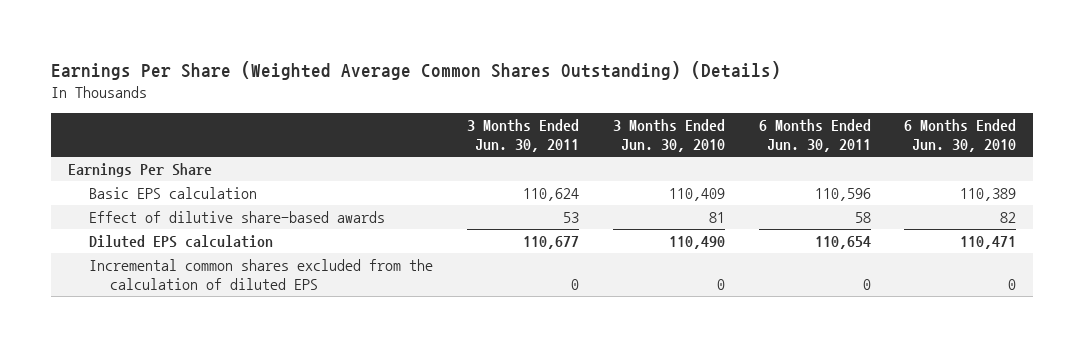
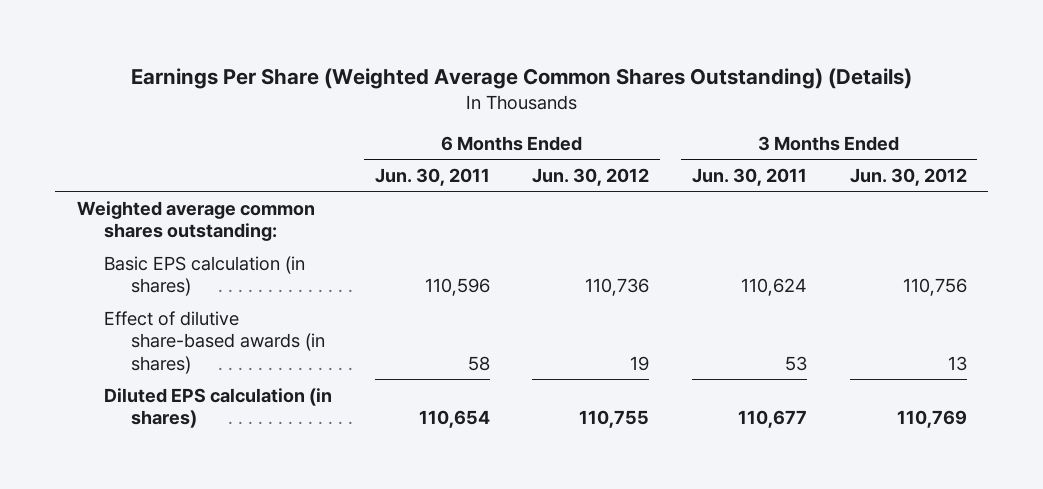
[612,119,725,153] 3 Months Ended Jun. 30, 2010 -> none
[904,119,1017,153] 6 Months Ended Jun. 30, 2010 -> none
none -> [532,167,650,186] Jun. 30, 2012
none -> [849,167,967,186] Jun. 30, 2012
[67,163,212,178] Earnings Per Share -> none
[89,259,434,291] Incremental common shares excluded from the calculation of diluted EPS -> none
none -> [76,200,315,242] Weighted average common shares outstanding:
[89,187,258,200] Basic EPS calculation -> [103,255,305,297] Basic EPS calculation (in shares)
[89,211,386,224] Effect of dilutive share-based awards -> [103,310,326,374] Effect of dilutive share-based awards (in shares)
[89,235,274,249] Diluted EPS calculation -> [103,387,332,429] Diluted EPS calculation (in shares)

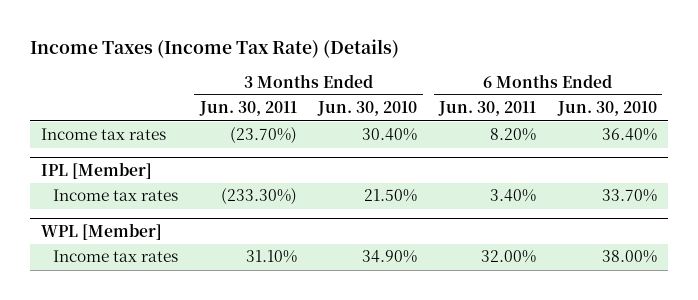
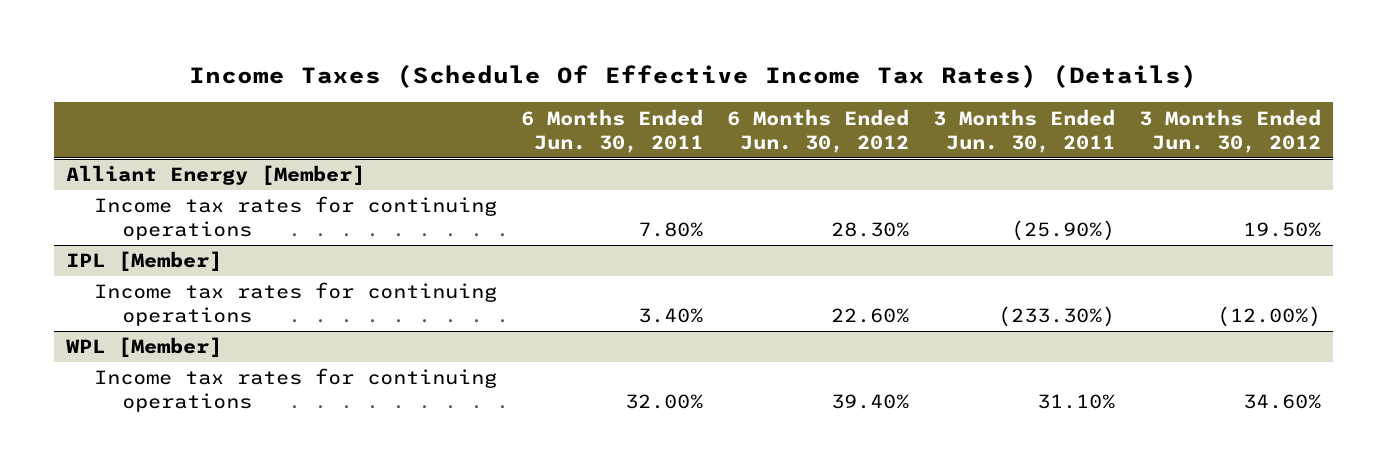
[30,38,400,58] Income Taxes (Income Tax Rate) (Details) -> [189,64,1198,89] Income Taxes (Schedule Of Effective Income Tax Rates) (Details)
[317,101,418,117] Jun. 30, 2010 -> none
[556,101,657,117] Jun. 30, 2010 -> none
none -> [727,108,910,153] 6 Months Ended Jun. 30, 2012
none -> [1138,108,1321,153] 3 Months Ended Jun. 30, 2012
none -> [65,165,365,186] Alliant Energy [Member]
[41,128,167,141] Income tax rates -> [94,196,498,241] Income tax rates for continuing operations
[229,127,297,145] (23.70%) -> [1010,220,1115,242] (25.90%)
[490,128,537,142] 8.20% -> [638,222,704,238] 7.80%
[53,189,179,202] Income tax rates -> [94,282,498,327] Income tax rates for continuing operations
[53,250,179,263] Income tax rates -> [94,368,498,413] Income tax rates for continuing operations

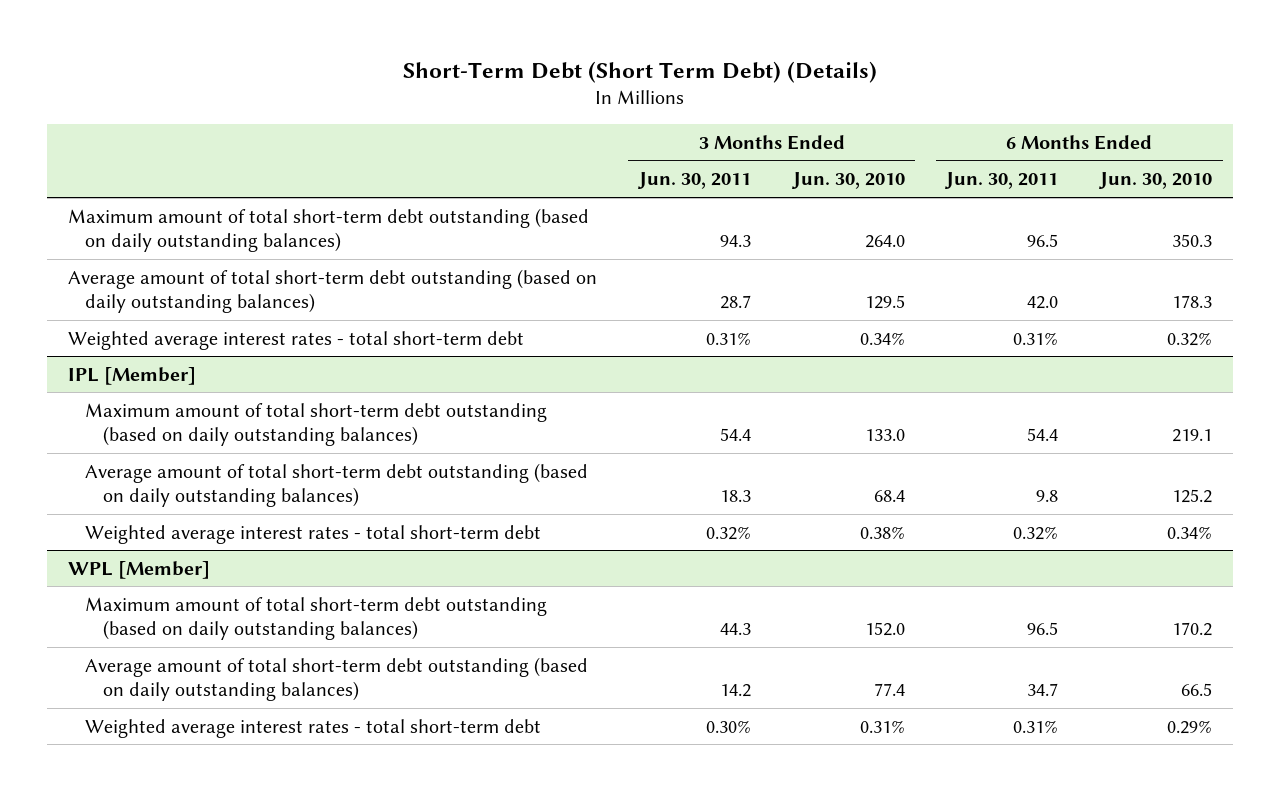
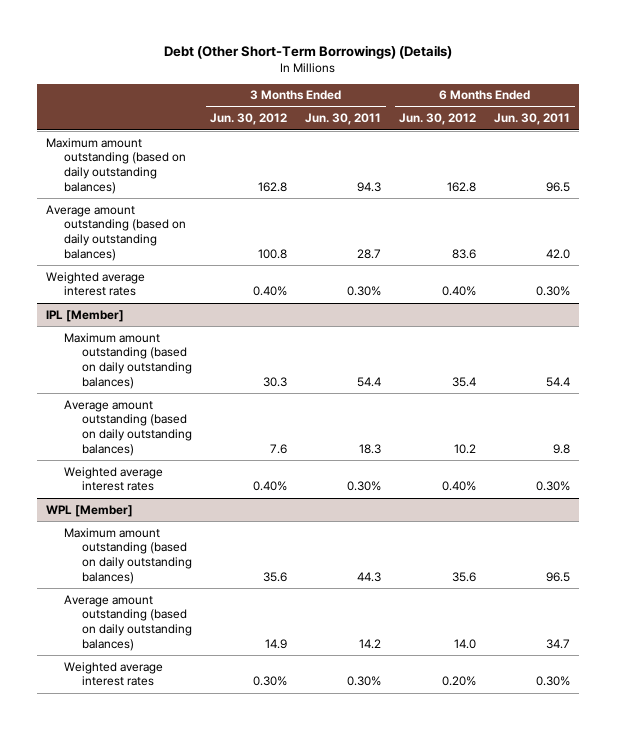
[403,60,878,83] Short-Term Debt (Short Term Debt) (Details) -> [164,44,453,59] Debt (Other Short-Term Borrowings) (Details)
[790,172,905,190] Jun. 30, 2010 -> none
[1098,172,1213,190] Jun. 30, 2010 -> none
none -> [210,113,288,126] Jun. 30, 2012
none -> [399,113,477,126] Jun. 30, 2012
[67,207,589,253] Maximum amount of total short-term debt outstanding (based on daily outstanding balances) -> [46,137,187,194] Maximum amount outstanding (based on daily outstanding balances)
[67,268,597,314] Average amount of total short-term debt outstanding (based on daily outstanding balances) -> [46,204,187,261] Average amount outstanding (based on daily outstanding balances)
[67,330,524,350] Weighted average interest rates - total short-term debt -> [46,271,146,297] Weighted average interest rates
[705,331,751,345] 0.31% -> [347,286,382,297] 0.30%
[1013,331,1059,345] 0.31% -> [536,286,571,297] 0.30%
[85,402,548,447] Maximum amount of total short-term debt outstanding (based on daily outstanding balances) -> [64,332,193,389] Maximum amount outstanding (based on daily outstanding balances)
[85,462,589,508] Average amount of total short-term debt outstanding (based on daily outstanding balances) -> [64,399,193,456] Average amount outstanding (based on daily outstanding balances)
[85,524,542,544] Weighted average interest rates - total short-term debt -> [64,466,164,492] Weighted average interest rates
[705,525,751,540] 0.32% -> [347,481,382,492] 0.30%
[1013,525,1059,540] 0.32% -> [536,481,571,492] 0.30%
[85,596,548,641] Maximum amount of total short-term debt outstanding (based on daily outstanding balances) -> [64,527,193,584] Maximum amount outstanding (based on daily outstanding balances)
[85,656,589,702] Average amount of total short-term debt outstanding (based on daily outstanding balances) -> [64,594,193,651] Average amount outstanding (based on daily outstanding balances)
[85,718,542,738] Weighted average interest rates - total short-term debt -> [64,661,164,687] Weighted average interest rates
[1013,719,1059,733] 0.31% -> [536,676,571,687] 0.30%

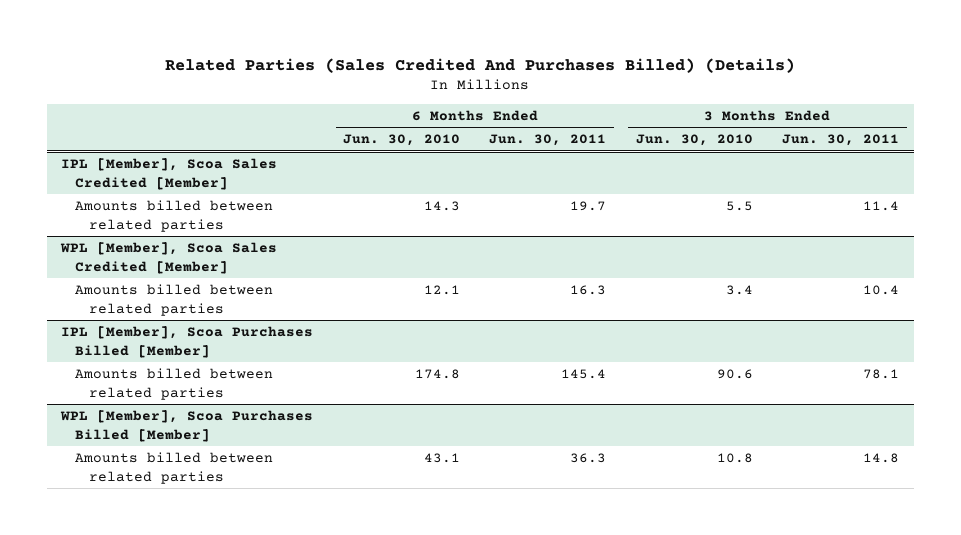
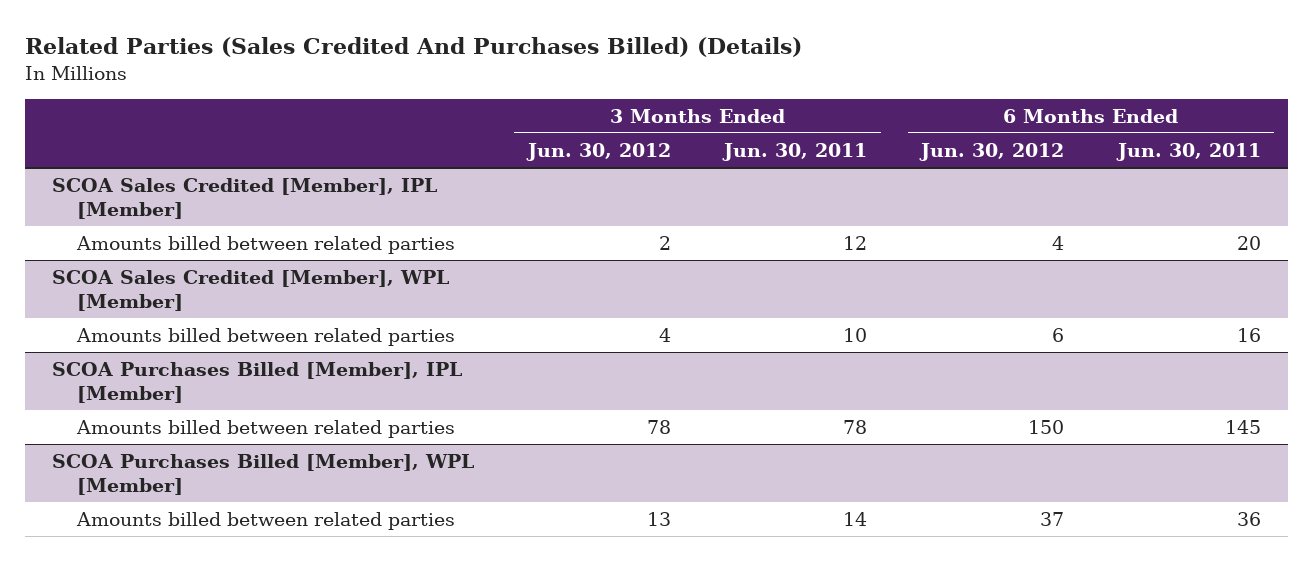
[342,134,460,147] Jun. 30, 2010 -> none
[635,134,753,147] Jun. 30, 2010 -> none
none -> [525,142,671,161] Jun. 30, 2012
none -> [919,142,1065,161] Jun. 30, 2012
[61,157,278,190] IPL [Member], Scoa Sales Credited [Member] -> [51,177,437,220] SCOA Sales Credited [Member], IPL [Member]
[570,200,607,211] 19.7 -> [1236,235,1261,250] 20
[863,200,900,211] 11.4 -> [843,235,868,250] 12
[60,241,278,274] WPL [Member], Scoa Sales Credited [Member] -> [51,269,449,312] SCOA Sales Credited [Member], WPL [Member]
[570,284,607,295] 16.3 -> [1236,327,1261,342] 16
[863,284,900,295] 10.4 -> [843,327,868,342] 10
[61,325,314,358] IPL [Member], Scoa Purchases Billed [Member] -> [51,361,462,404] SCOA Purchases Billed [Member], IPL [Member]
[561,368,607,379] 145.4 -> [1224,419,1261,434] 145
[863,368,900,379] 78.1 -> [843,419,868,434] 78
[60,409,314,442] WPL [Member], Scoa Purchases Billed [Member] -> [51,453,474,496] SCOA Purchases Billed [Member], WPL [Member]
[570,452,607,463] 36.3 -> [1236,511,1261,526] 36
[863,452,900,463] 14.8 -> [843,511,868,526] 14

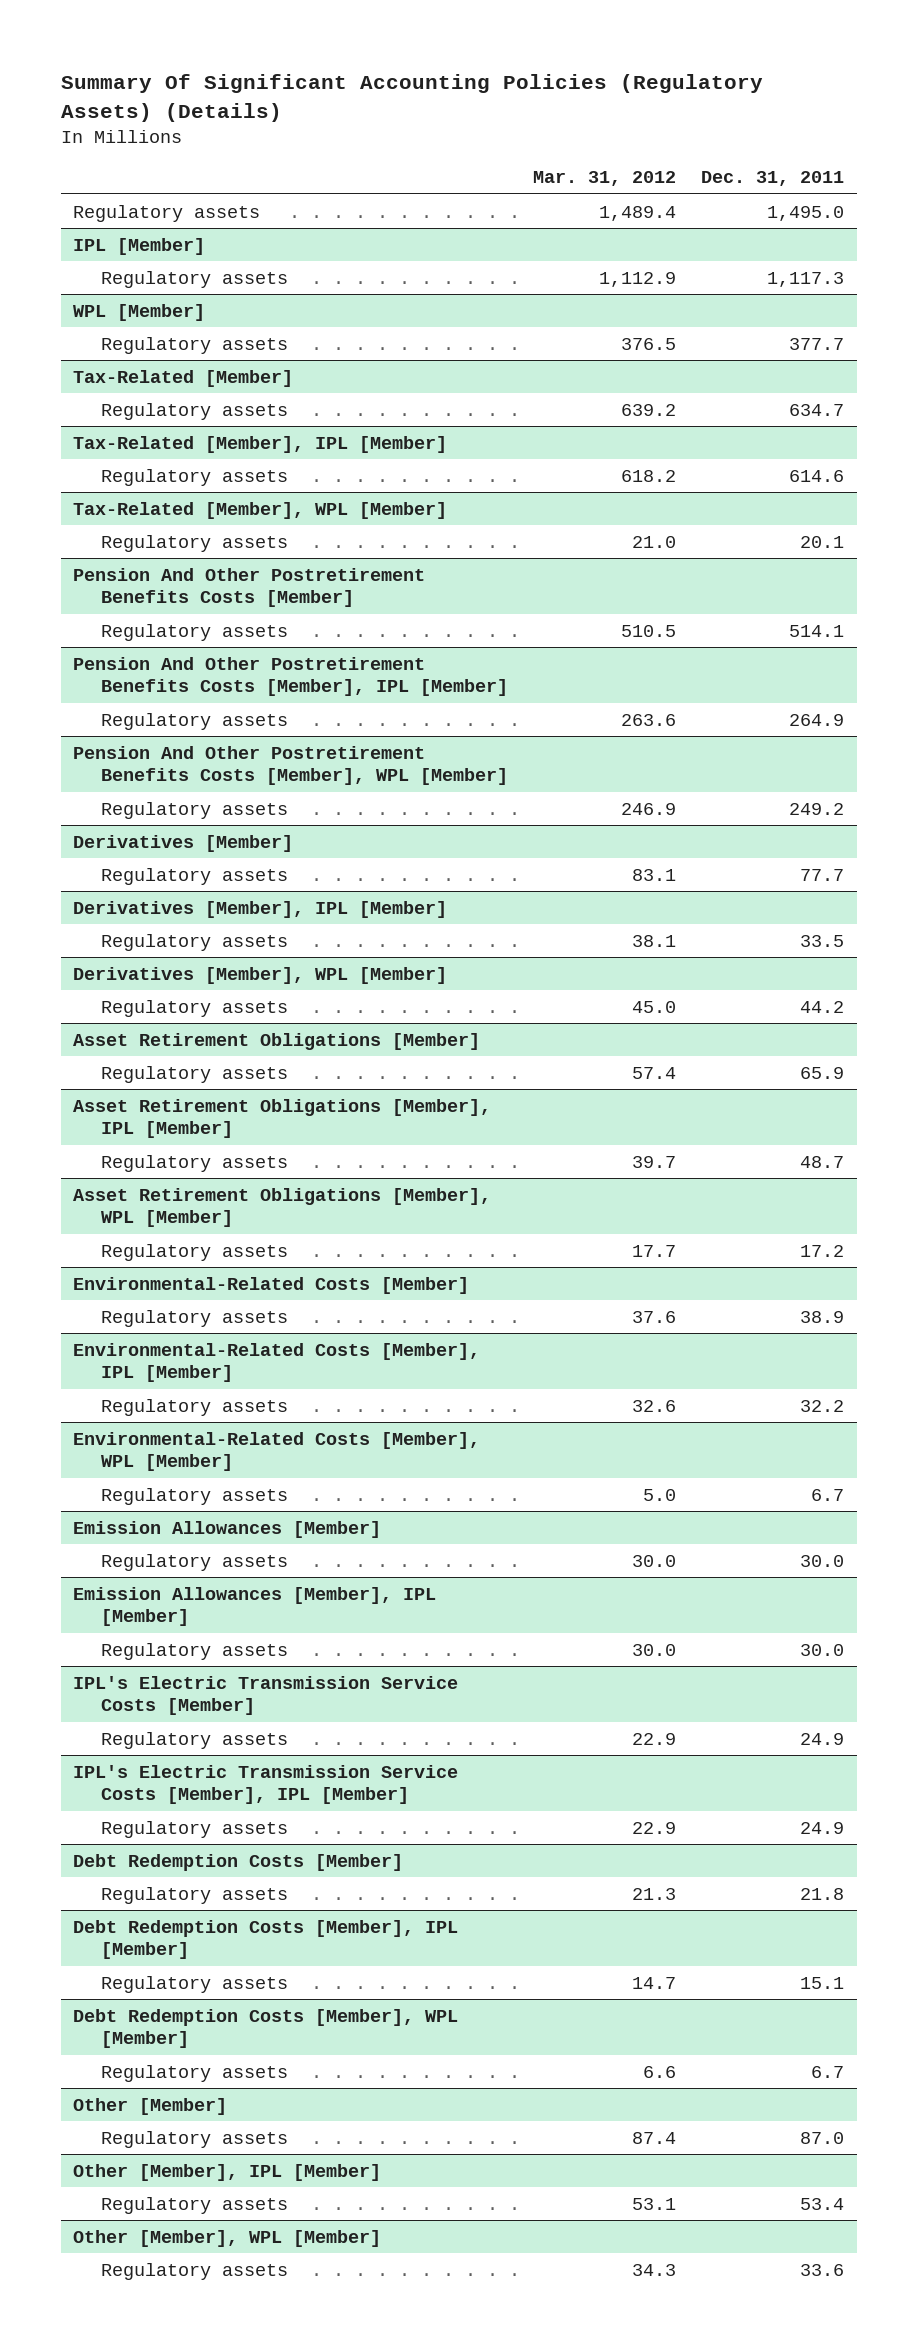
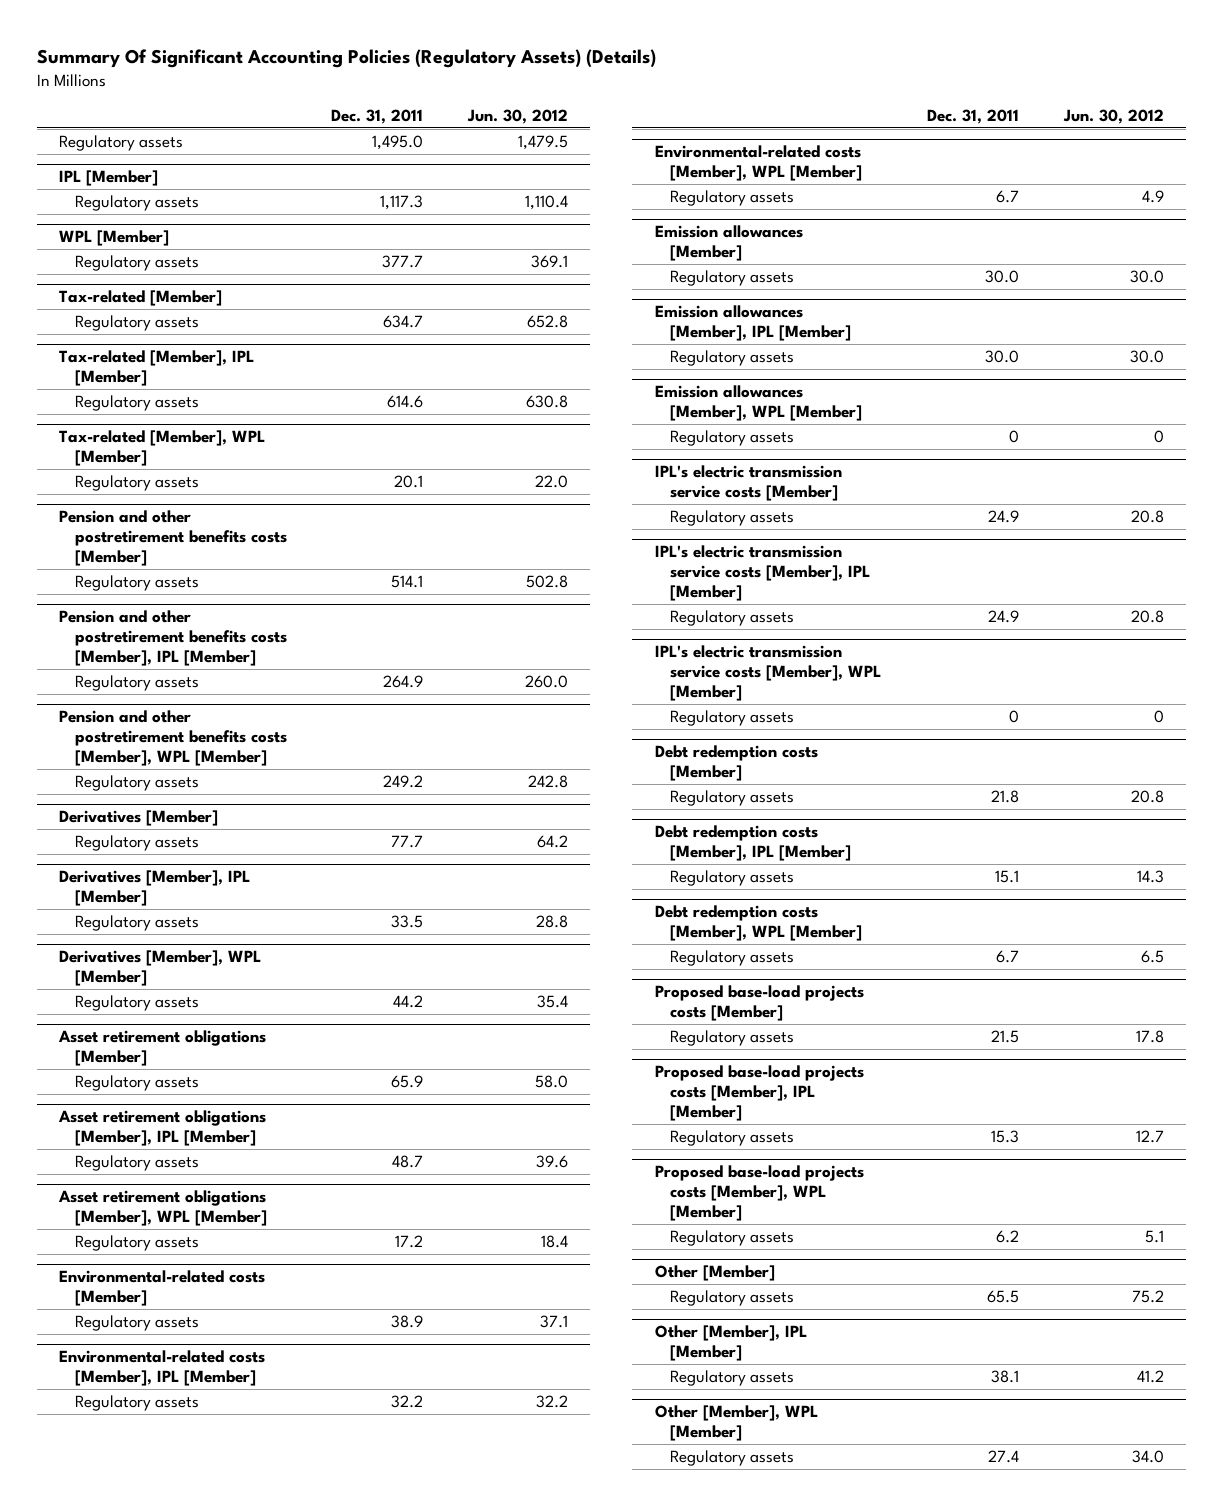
[532,171,676,187] Mar. 31, 2012 -> none
none -> [466,108,568,124] Jun. 30, 2012
[73,369,294,387] Tax-Related [Member] -> [58,290,222,307] Tax-related [Member]
[73,435,448,453] Tax-Related [Member], IPL [Member] -> [58,350,254,387] Tax-related [Member], IPL [Member]
[73,501,448,519] Tax-Related [Member], WPL [Member] -> [58,430,265,467] Tax-related [Member], WPL [Member]
[73,567,426,608] Pension And Other Postretirement Benefits Costs [Member] -> [58,510,287,567] Pension and other postretirement benefits costs [Member]
[73,656,508,697] Pension And Other Postretirement Benefits Costs [Member], IPL [Member] -> [58,610,287,667] Pension and other postretirement benefits costs [Member], IPL [Member]
[73,745,508,786] Pension And Other Postretirement Benefits Costs [Member], WPL [Member] -> [58,710,287,767] Pension and other postretirement benefits costs [Member], WPL [Member]
[73,1032,481,1050] Asset Retirement Obligations [Member] -> [57,1030,266,1067] Asset retirement obligations [Member]
[73,1098,492,1139] Asset Retirement Obligations [Member], IPL [Member] -> [57,1110,266,1147] Asset retirement obligations [Member], IPL [Member]
[73,1187,492,1228] Asset Retirement Obligations [Member], WPL [Member] -> [57,1190,267,1227] Asset retirement obligations [Member], WPL [Member]
[73,1276,470,1294] Environmental-Related Costs [Member] -> [58,1270,265,1307] Environmental-related costs [Member]
[73,1342,481,1383] Environmental-Related Costs [Member], IPL [Member] -> [58,1350,265,1387] Environmental-related costs [Member], IPL [Member]
[73,1431,481,1472] Environmental-Related Costs [Member], WPL [Member] -> [654,145,863,182] Environmental-related costs [Member], WPL [Member]
[73,1520,382,1538] Emission Allowances [Member] -> [654,225,803,262] Emission allowances [Member]
[73,1586,437,1627] Emission Allowances [Member], IPL [Member] -> [654,305,852,342] Emission allowances [Member], IPL [Member]
none -> [654,385,863,422] Emission allowances [Member], WPL [Member]
none -> [670,430,795,447] Regulatory assets
[73,1675,459,1716] IPL's Electric Transmission Service Costs [Member] -> [654,465,842,502] IPL's electric transmission service costs [Member]
[73,1764,459,1805] IPL's Electric Transmission Service Costs [Member], IPL [Member] -> [654,545,871,602] IPL's electric transmission service costs [Member], IPL [Member]
none -> [654,645,882,702] IPL's electric transmission service costs [Member], WPL [Member]
none -> [670,710,795,727] Regulatory assets
[73,1853,404,1871] Debt Redemption Costs [Member] -> [654,745,818,782] Debt redemption costs [Member]
[73,1919,459,1960] Debt Redemption Costs [Member], IPL [Member] -> [654,825,852,862] Debt redemption costs [Member], IPL [Member]
[73,2008,459,2049] Debt Redemption Costs [Member], WPL [Member] -> [654,905,863,942] Debt redemption costs [Member], WPL [Member]
none -> [654,985,864,1022] Proposed base-load projects costs [Member]
none -> [670,1030,795,1047] Regulatory assets
none -> [654,1065,864,1122] Proposed base-load projects costs [Member], IPL [Member]
none -> [670,1130,795,1147] Regulatory assets
none -> [654,1165,864,1222] Proposed base-load projects costs [Member], WPL [Member]
none -> [670,1230,795,1247] Regulatory assets
[800,2131,845,2144] 87.0 -> [986,1290,1019,1304] 65.5
[800,2197,845,2210] 53.4 -> [990,1370,1019,1384] 38.1
[800,2263,845,2276] 33.6 -> [987,1450,1019,1464] 27.4

